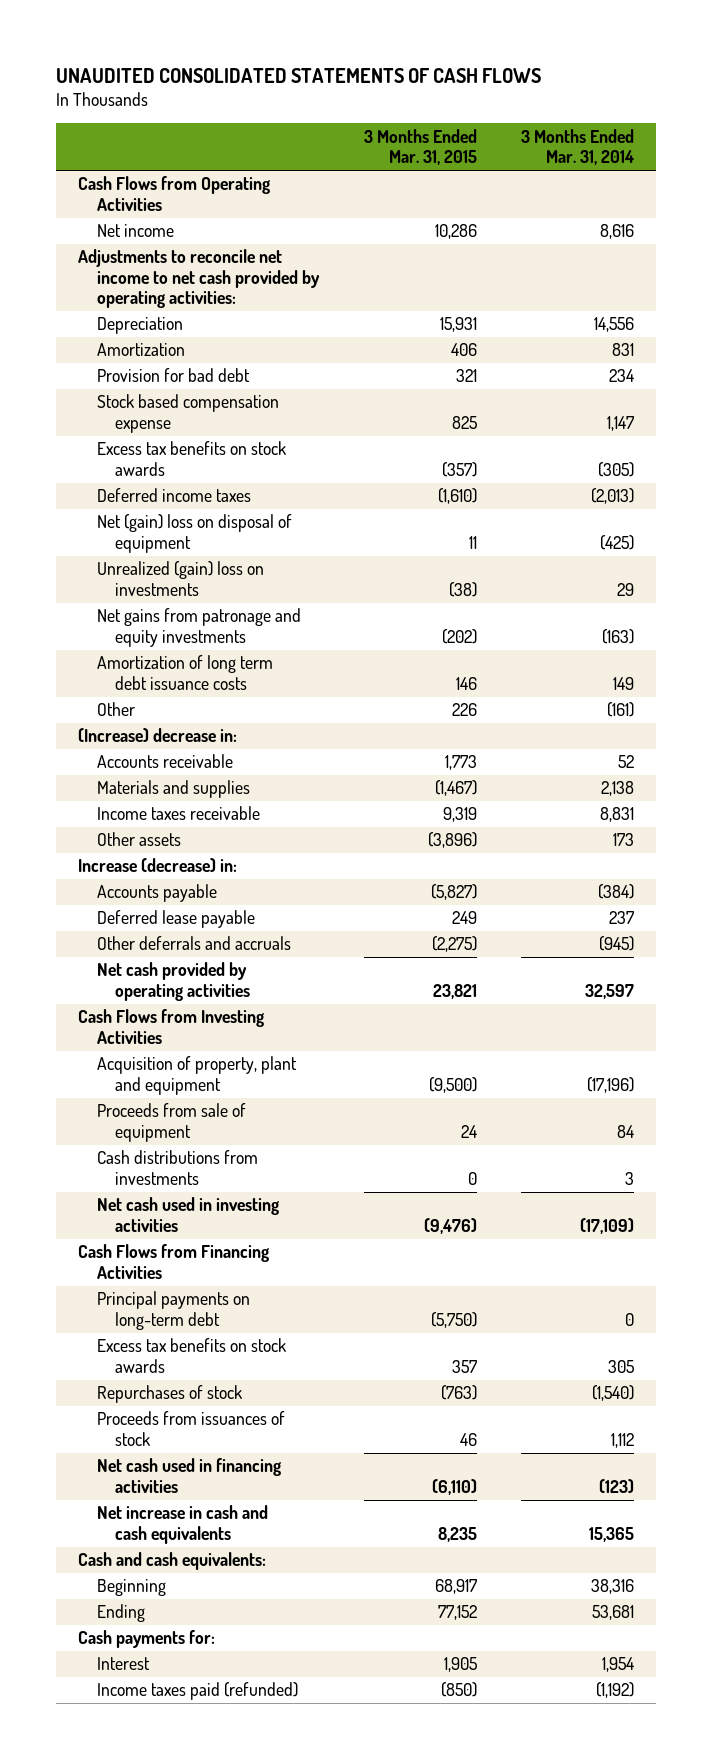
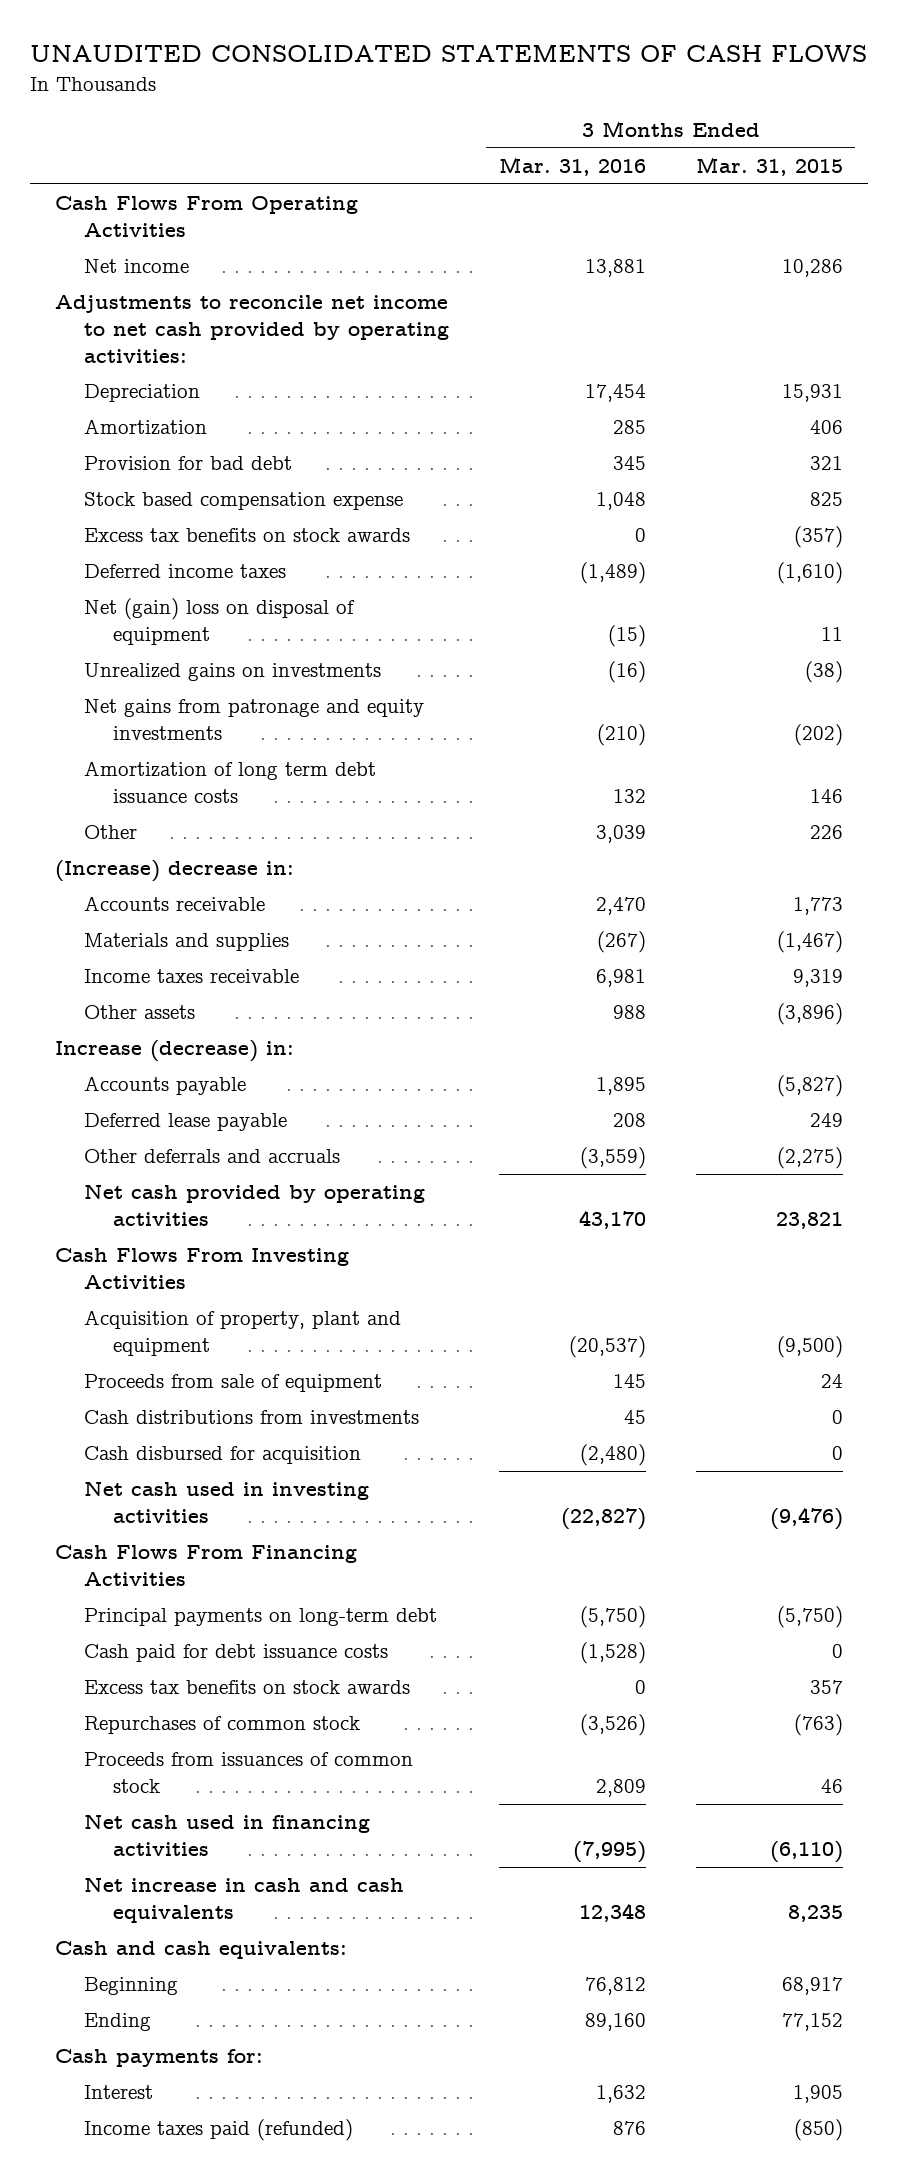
[521,128,635,166] 3 Months Ended Mar. 31, 2014 -> none
none -> [498,157,646,177] Mar. 31, 2016
[78,176,271,211] Cash Flows from Operating Activities -> [54,196,358,237] Cash Flows From Operating Activities
[96,561,264,596] Unrealized (gain) loss on investments -> [83,663,381,682] Unrealized gains on investments
[78,1009,265,1044] Cash Flows from Investing Activities -> [54,1248,349,1289] Cash Flows From Investing Activities
none -> [83,1446,361,1465] Cash disbursed for acquisition
[78,1244,270,1279] Cash Flows from Financing Activities -> [54,1545,357,1586] Cash Flows From Financing Activities
none -> [83,1644,388,1663] Cash paid for debt issuance costs
[96,1385,242,1404] Repurchases of stock -> [83,1716,360,1735] Repurchases of common stock
[96,1411,285,1446] Proceeds from issuances of stock -> [83,1752,413,1793] Proceeds from issuances of common stock

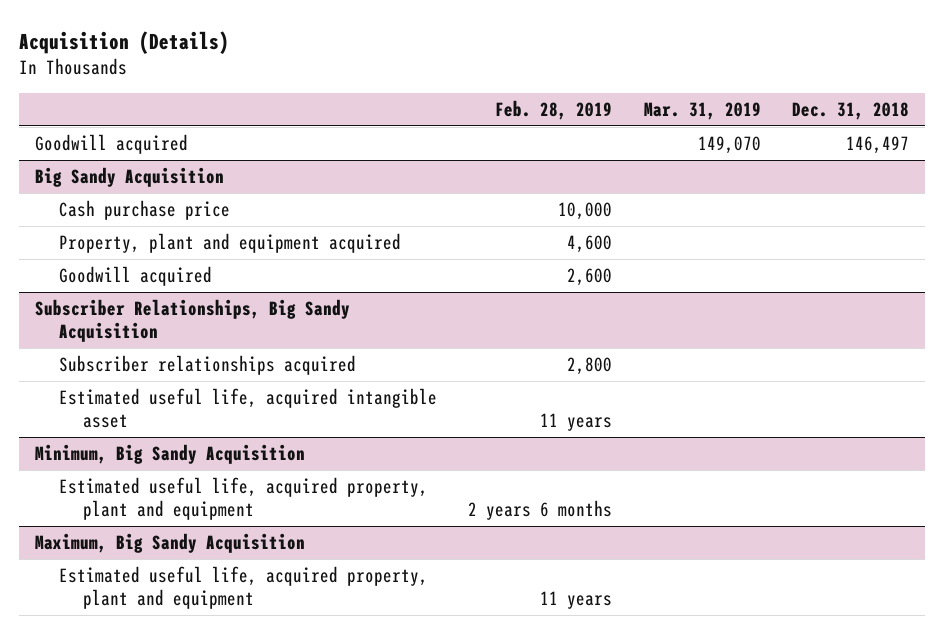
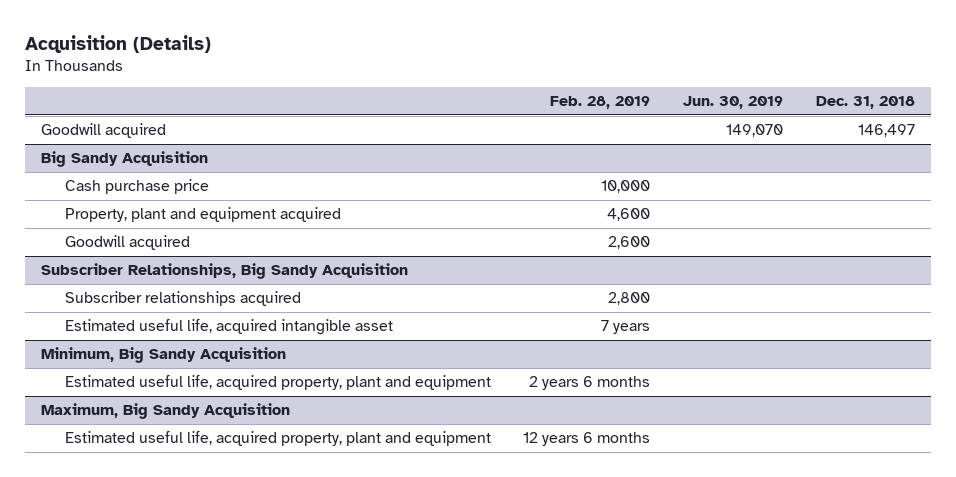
[643,101,761,120] Mar. 31, 2019 -> none
none -> [683,96,784,110] Jun. 30, 2019
[540,412,613,431] 11 years -> [601,320,651,335] 7 years
[540,590,613,609] 11 years -> [523,432,651,447] 12 years 6 months

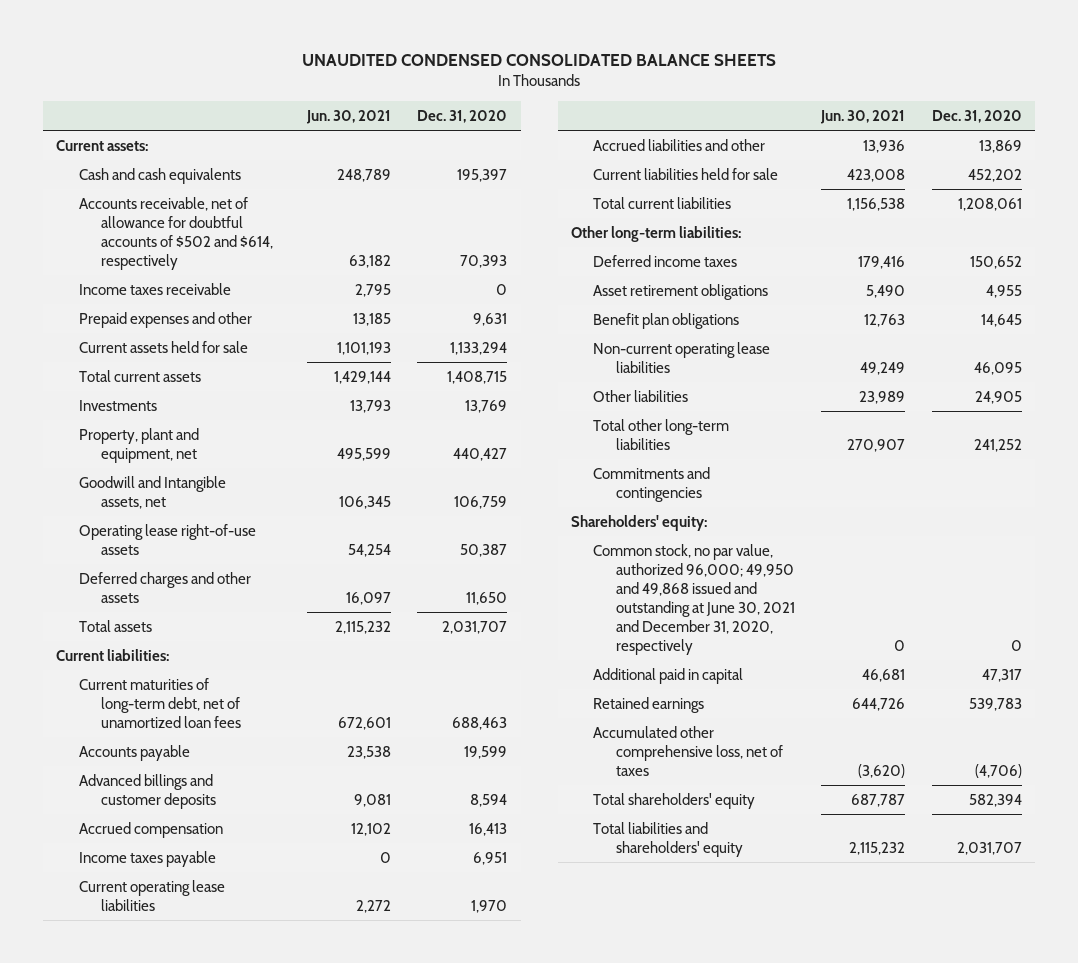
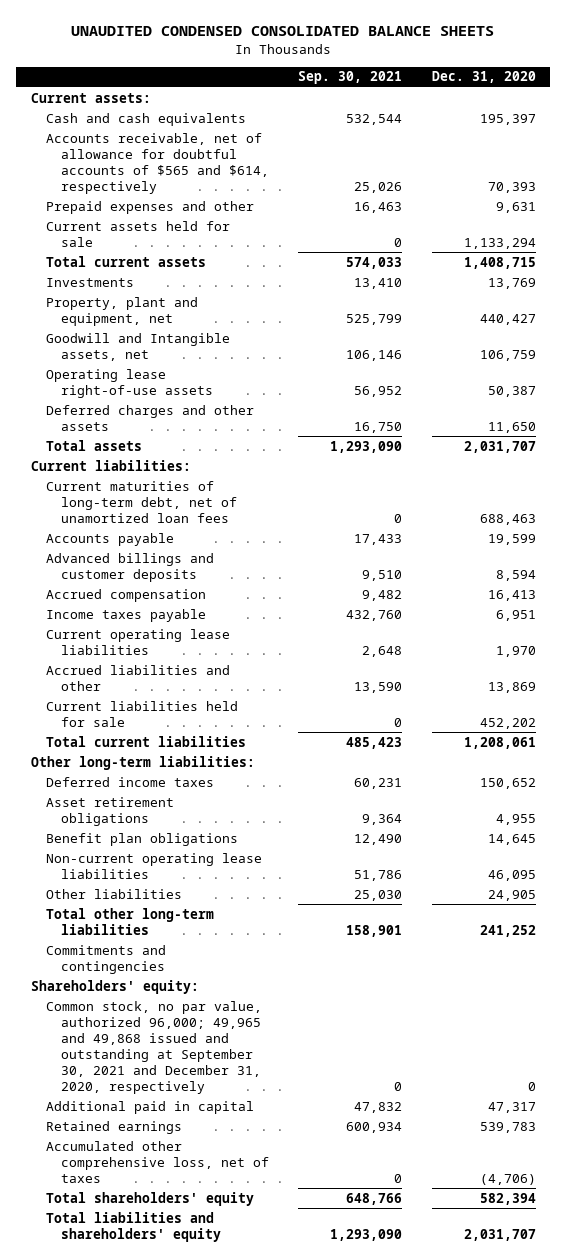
[305,109,391,124] Jun. 30, 2021 -> none
none -> [298,71,403,85] Sep. 30, 2021
[78,282,231,295] Income taxes receivable -> none
[78,196,273,270] Accounts receivable, net of allowance for doubtful accounts of $502 and $614, respectively -> [46,132,270,194] Accounts receivable, net of allowance for doubtful accounts of $565 and $614, respectively
[593,543,795,655] Common stock, no par value, authorized 96,000; 49,950 and 49,868 issued and outstanding at June 30, 2021 and December 31, 2020, respectively -> [46,1000,263,1095] Common stock, no par value, authorized 96,000; 49,965 and 49,868 issued and outstanding at September 30, 2021 and December 31, 2020, respectively

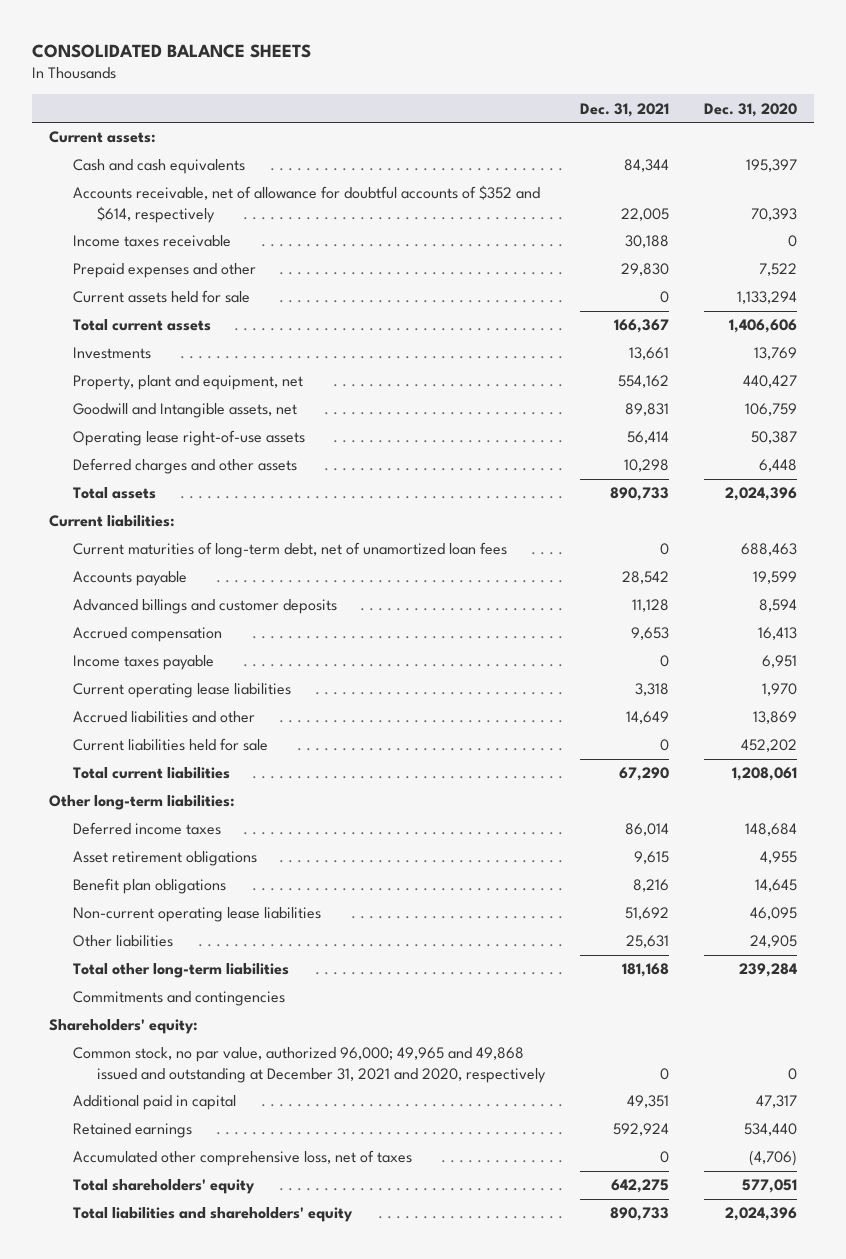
[71,26,495,37] UNAUDITED CONDENSED CONSOLIDATED BALANCE SHEETS -> [31,43,311,58] CONSOLIDATED BALANCE SHEETS
[298,71,403,85] Sep. 30, 2021 -> none
none -> [580,102,670,117] Dec. 31, 2021
[46,132,270,194] Accounts receivable, net of allowance for doubtful accounts of $565 and $614, respectively -> [73,185,541,223] Accounts receivable, net of allowance for doubtful accounts of $352 and $614, respectively
none -> [73,235,232,248] Income taxes receivable
[495,201,536,213] 9,631 -> [758,263,797,277] 7,522
[463,256,536,269] 1,408,715 -> [728,319,797,334] 1,406,606
[487,421,536,433] 11,650 -> [758,459,797,473] 6,448
[463,440,536,453] 2,031,707 -> [724,487,797,502] 2,024,396
[479,777,536,789] 150,652 -> [744,823,797,837] 148,684
[479,924,536,937] 241,252 -> [738,963,797,978] 239,284
[46,1000,263,1095] Common stock, no par value, authorized 96,000; 49,965 and 49,868 issued and outstanding at September 30, 2021 and December 31, 2020, respectively -> [73,1047,547,1083] Common stock, no par value, authorized 96,000; 49,965 and 49,868 issued and outstanding at December 31, 2021 and 2020, respectively
[479,1121,536,1133] 539,783 -> [743,1123,797,1137] 534,440
[479,1192,536,1205] 582,394 -> [741,1179,797,1194] 577,051
[463,1228,536,1241] 2,031,707 -> [724,1207,797,1222] 2,024,396

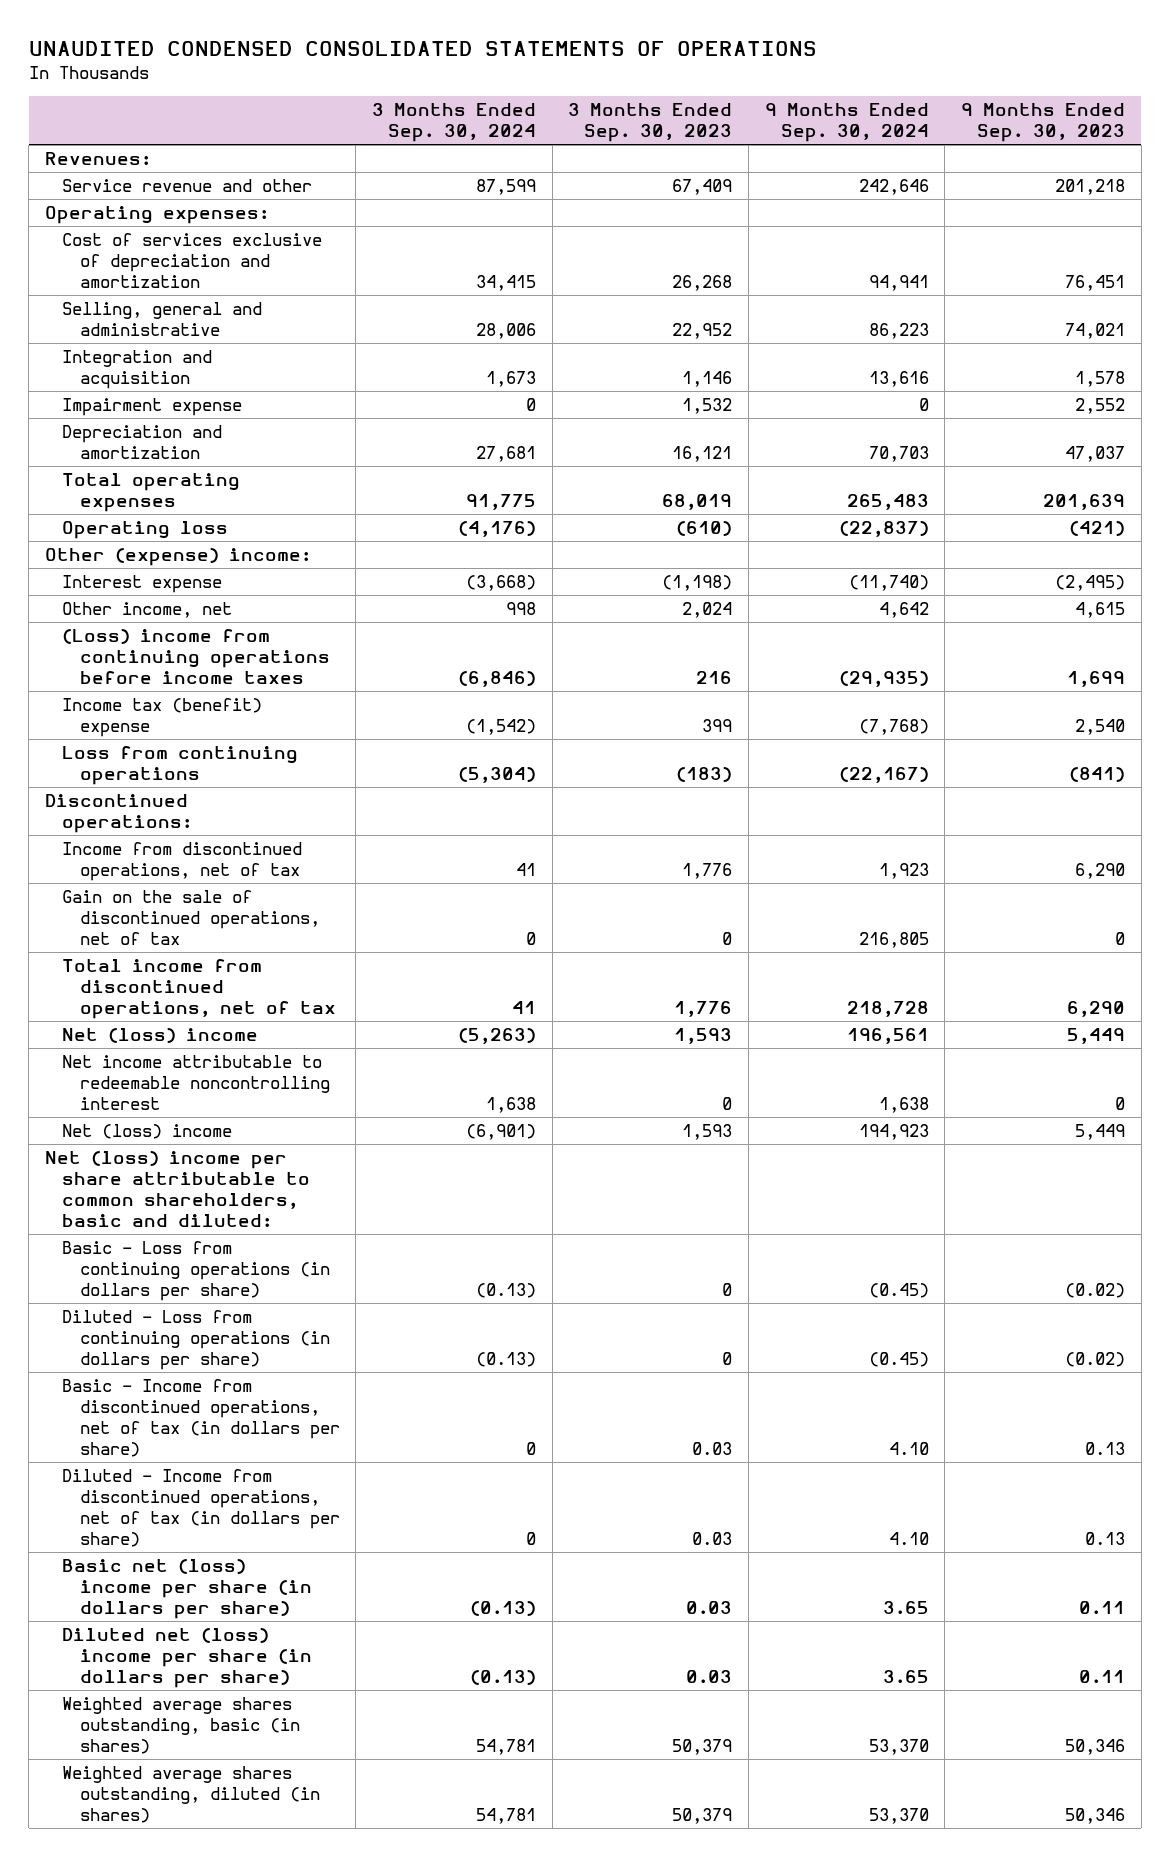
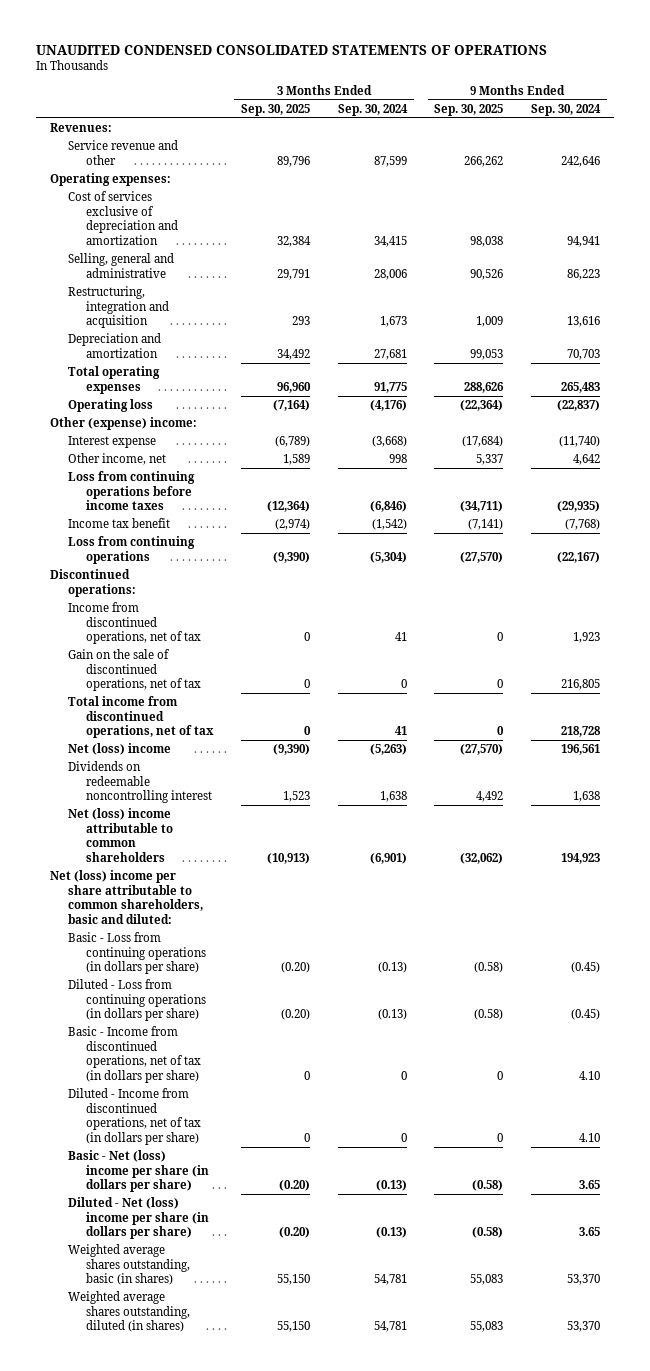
[568,103,733,142] 3 Months Ended Sep. 30, 2023 -> none
[961,103,1126,142] 9 Months Ended Sep. 30, 2023 -> none
none -> [241,104,311,117] Sep. 30, 2025
none -> [434,104,504,117] Sep. 30, 2025
[62,398,243,417] Impairment expense -> none
[62,350,213,389] Integration and acquisition -> [68,286,170,329] Restructuring, integration and acquisition
[62,629,330,684] (Loss) income from continuing operations before income taxes -> [68,471,196,511] Loss from continuing operations before income taxes
[62,698,263,737] Income tax (benefit) expense -> [68,518,171,529] Income tax benefit
[62,1055,330,1110] Net income attributable to redeemable noncontrolling interest -> [68,761,213,804] Dividends on redeemable noncontrolling interest
[62,1124,233,1140] Net (loss) income -> [68,808,174,862] Net (loss) income attributable to common shareholders
[62,1559,312,1619] Basic net (loss) income per share (in dollars per share) -> [68,1150,210,1193] Basic - Net (loss) income per share (in dollars per share)
[62,1628,312,1688] Diluted net (loss) income per share (in dollars per share) -> [68,1197,210,1240] Diluted - Net (loss) income per share (in dollars per share)

